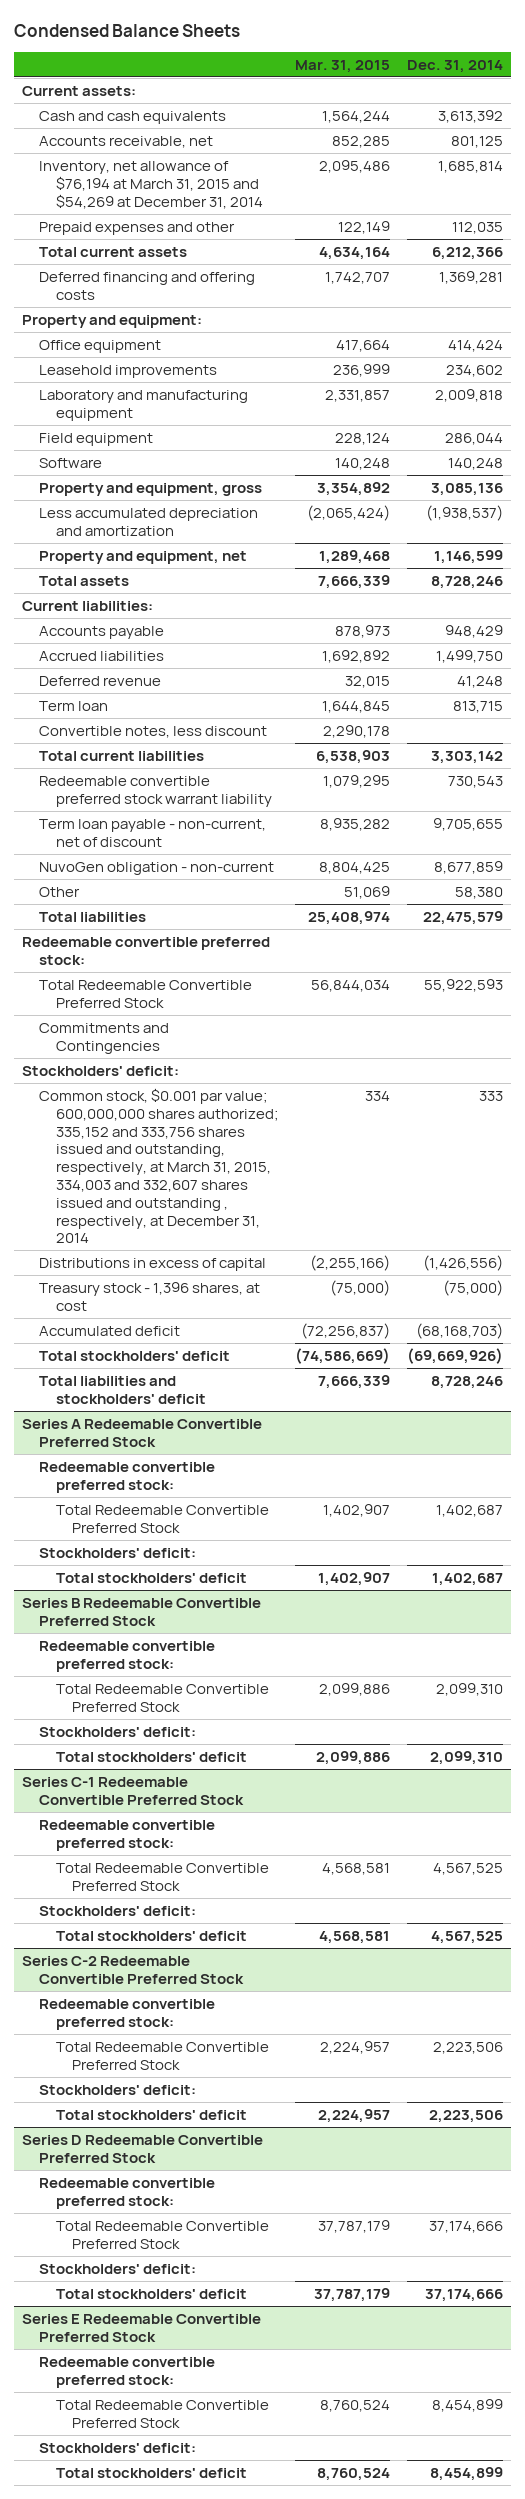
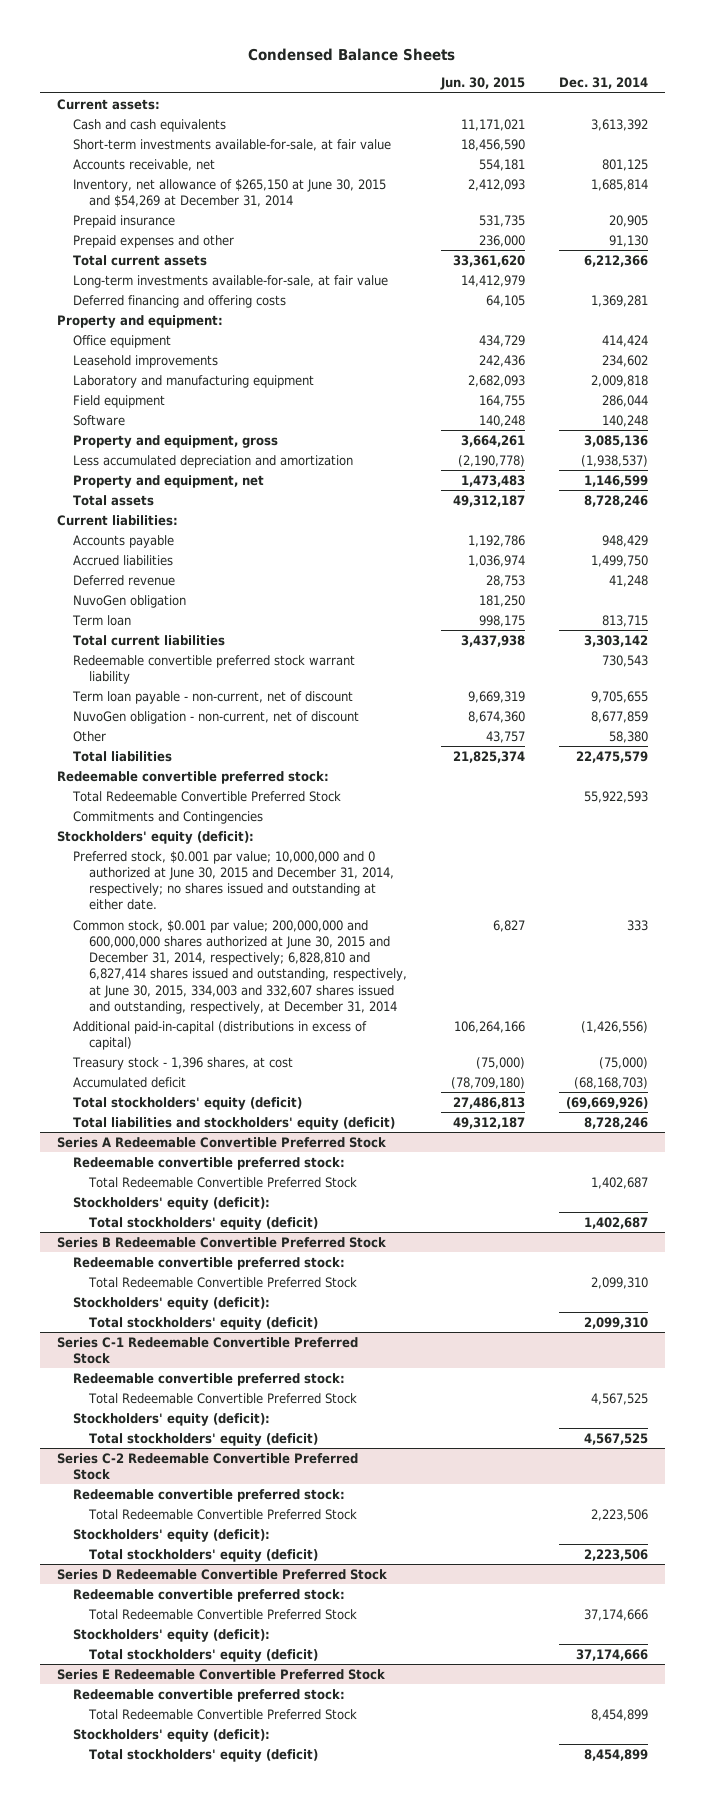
[295,59,391,73] Mar. 31, 2015 -> none
none -> [439,77,525,91] Jun. 30, 2015
none -> [72,138,391,151] Short-term investments available-for-sale, at fair value
[38,160,263,209] Inventory, net allowance of $76,194 at March 31, 2015 and $54,269 at December 31, 2014 -> [72,178,386,207] Inventory, net allowance of $265,150 at June 30, 2015 and $54,269 at December 31, 2014
none -> [72,214,175,228] Prepaid insurance
[451,221,503,234] 112,035 -> [608,234,648,247] 91,130
none -> [72,274,388,288] Long-term investments available-for-sale, at fair value
none -> [72,594,186,608] NuvoGen obligation
[38,725,267,738] Convertible notes, less discount -> none
[38,861,274,875] NuvoGen obligation - non-current -> [72,710,359,724] NuvoGen obligation - non-current, net of discount
[22,1065,180,1076] Stockholders' deficit: -> [57,830,255,844] Stockholders' equity (deficit):
none -> [72,850,394,911] Preferred stock, $0.001 par value; 10,000,000 and 0 authorized at June 30, 2015 and December 31, 2014, respectively; no shares issued and outstanding at either date.
[38,1087,279,1244] Common stock, $0.001 par value; 600,000,000 shares authorized; 335,152 and 333,756 shares issued and outstanding, respectively, at March 31, 2015, 334,003 and 332,607 shares issued and outstanding , respectively, at December 31, 2014 -> [72,919,407,1014] Common stock, $0.001 par value; 200,000,000 and 600,000,000 shares authorized at June 30, 2015 and December 31, 2014, respectively; 6,828,810 and 6,827,414 shares issued and outstanding, respectively, at June 30, 2015, 334,003 and 332,607 shares issued and outstanding, respectively, at December 31, 2014
[38,1257,266,1271] Distributions in excess of capital -> [72,1020,367,1050] Additional paid-in-capital (distributions in excess of capital)
[38,1350,230,1361] Total stockholders' deficit -> [72,1096,302,1110] Total stockholders' equity (deficit)
[38,1375,206,1404] Total liabilities and stockholders' deficit -> [72,1116,395,1130] Total liabilities and stockholders' equity (deficit)
[38,1547,196,1558] Stockholders' deficit: -> [72,1196,270,1210] Stockholders' equity (deficit):
[55,1572,247,1583] Total stockholders' deficit -> [88,1216,318,1230] Total stockholders' equity (deficit)
[38,1726,196,1737] Stockholders' deficit: -> [72,1296,270,1310] Stockholders' equity (deficit):
[55,1751,247,1762] Total stockholders' deficit -> [88,1316,318,1330] Total stockholders' equity (deficit)
[38,1905,196,1916] Stockholders' deficit: -> [72,1412,270,1426] Stockholders' equity (deficit):
[55,1930,247,1941] Total stockholders' deficit -> [88,1432,318,1446] Total stockholders' equity (deficit)
[38,2084,196,2095] Stockholders' deficit: -> [72,1528,270,1542] Stockholders' equity (deficit):
[55,2109,247,2120] Total stockholders' deficit -> [88,1548,318,1562] Total stockholders' equity (deficit)
[38,2263,196,2274] Stockholders' deficit: -> [72,1628,270,1642] Stockholders' equity (deficit):
[55,2288,247,2299] Total stockholders' deficit -> [88,1648,318,1662] Total stockholders' equity (deficit)
[38,2442,196,2453] Stockholders' deficit: -> [72,1728,270,1742] Stockholders' equity (deficit):
[55,2467,247,2478] Total stockholders' deficit -> [88,1748,318,1762] Total stockholders' equity (deficit)

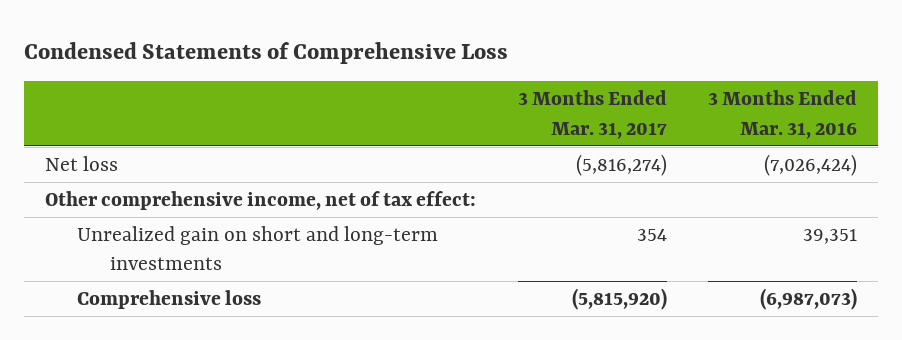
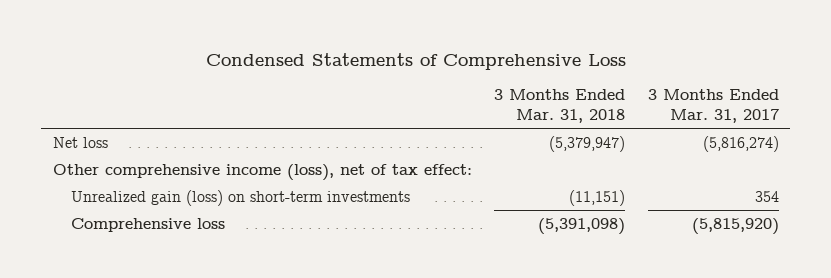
[708,90,858,139] 3 Months Ended Mar. 31, 2016 -> none
none -> [494,89,626,124] 3 Months Ended Mar. 31, 2018
[44,191,476,211] Other comprehensive income, net of tax effect: -> [52,163,472,181] Other comprehensive income (loss), net of tax effect:
[77,226,439,271] Unrealized gain on short and long-term investments -> [70,189,410,206] Unrealized gain (loss) on short-term investments

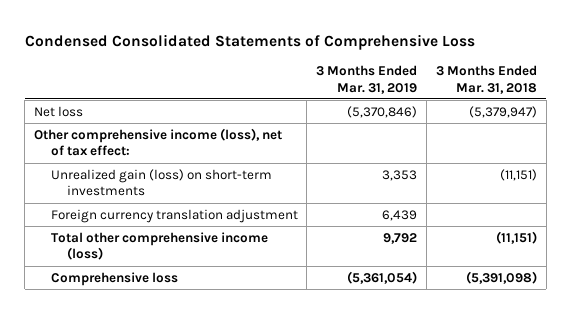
[205,52,626,70] Condensed Statements of Comprehensive Loss -> [24,33,475,50] Condensed Consolidated Statements of Comprehensive Loss
[647,89,779,124] 3 Months Ended Mar. 31, 2017 -> none
none -> [316,65,418,94] 3 Months Ended Mar. 31, 2019
none -> [50,208,298,223] Foreign currency translation adjustment
none -> [50,231,268,261] Total other comprehensive income (loss)

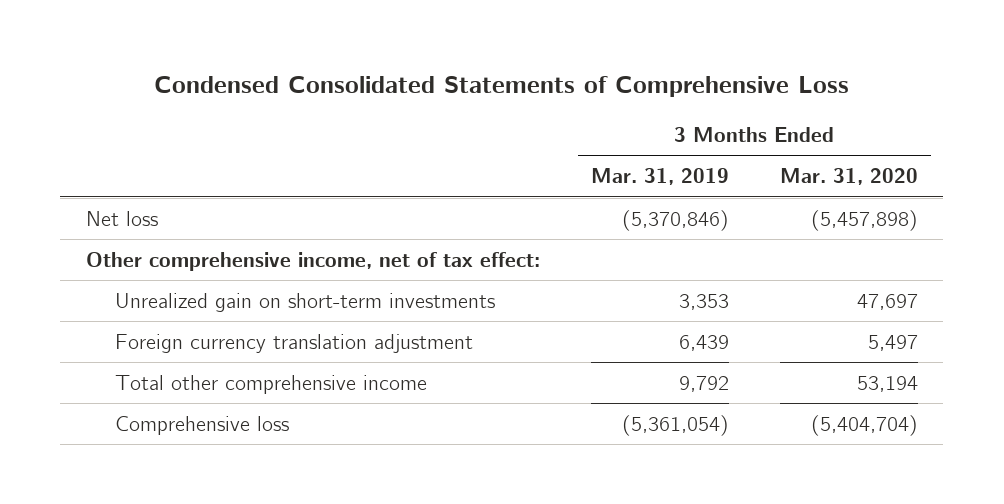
[435,65,537,94] 3 Months Ended Mar. 31, 2018 -> none
none -> [779,168,918,186] Mar. 31, 2020
[34,127,283,157] Other comprehensive income (loss), net of tax effect: -> [85,251,540,271] Other comprehensive income, net of tax effect:
[50,168,272,197] Unrealized gain (loss) on short-term investments -> [115,292,496,312] Unrealized gain on short-term investments
[50,231,268,261] Total other comprehensive income (loss) -> [115,374,428,394] Total other comprehensive income

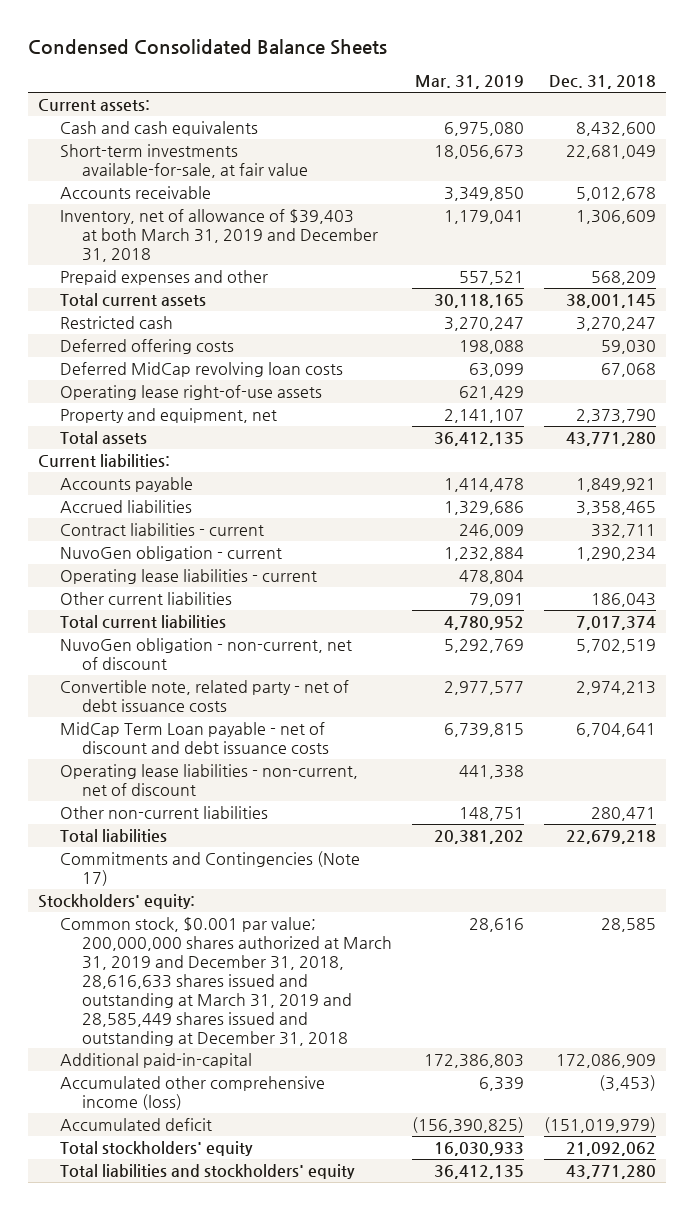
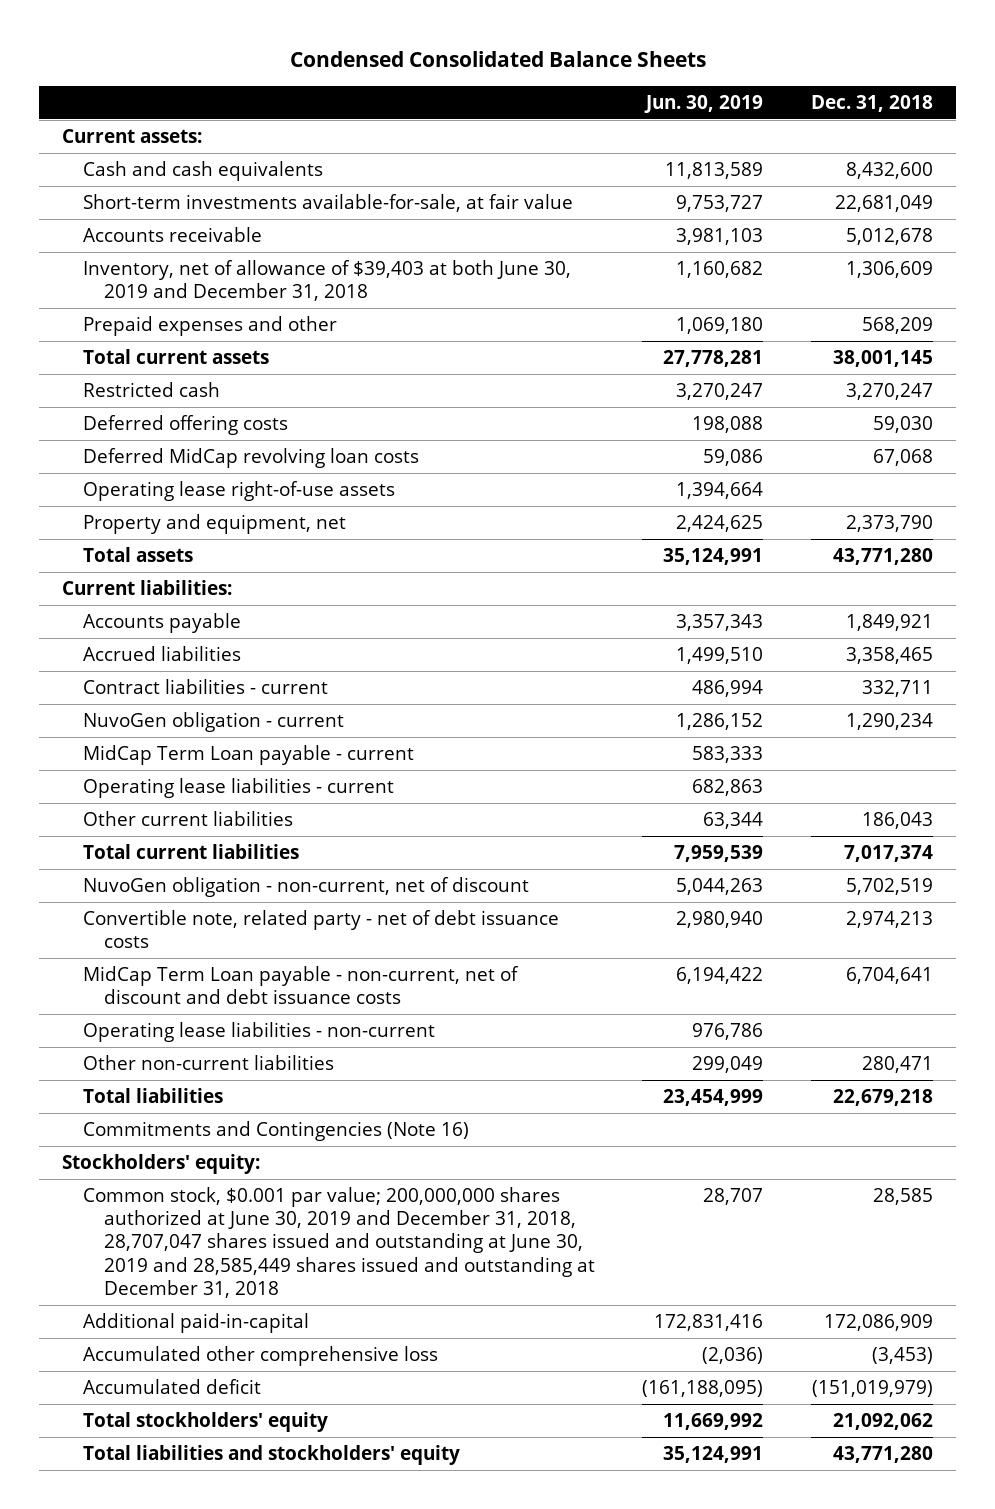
[415,75,525,90] Mar. 31, 2019 -> none
none -> [644,94,764,113] Jun. 30, 2019
[60,209,379,262] Inventory, net of allowance of $39,403 at both March 31, 2019 and December 31, 2018 -> [83,260,572,302] Inventory, net of allowance of $39,403 at both June 30, 2019 and December 31, 2018
none -> [83,745,415,766] MidCap Term Loan payable - current
[60,722,330,755] MidCap Term Loan payable - net of discount and debt issuance costs -> [83,966,520,1005] MidCap Term Loan payable - non-current, net of discount and debt issuance costs
[60,764,359,797] Operating lease liabilities - non-current, net of discount -> [83,1022,436,1043] Operating lease liabilities - non-current
[60,851,361,887] Commitments and Contingencies (Note 17) -> [83,1121,470,1142] Commitments and Contingencies (Note 16)
[60,917,393,1046] Common stock, $0.001 par value; 200,000,000 shares authorized at March 31, 2019 and December 31, 2018, 28,616,633 shares issued and outstanding at March 31, 2019 and 28,585,449 shares issued and outstanding at December 31, 2018 -> [83,1187,595,1298] Common stock, $0.001 par value; 200,000,000 shares authorized at June 30, 2019 and December 31, 2018, 28,707,047 shares issued and outstanding at June 30, 2019 and 28,585,449 shares issued and outstanding at December 31, 2018
[60,1076,326,1111] Accumulated other comprehensive income (loss) -> [83,1346,439,1367] Accumulated other comprehensive loss

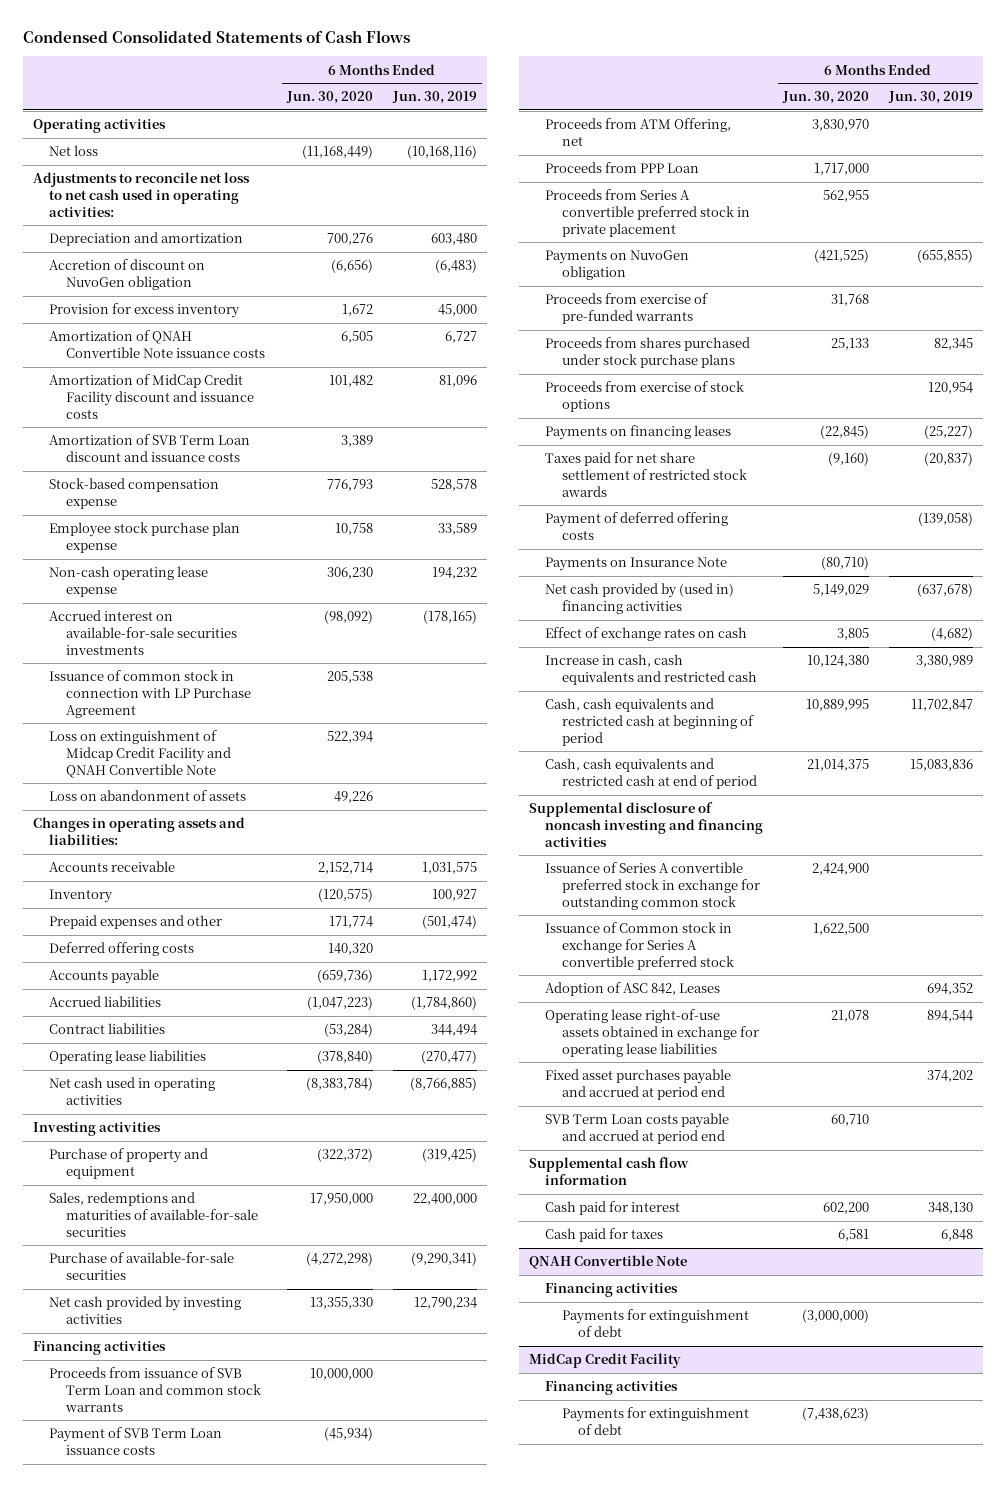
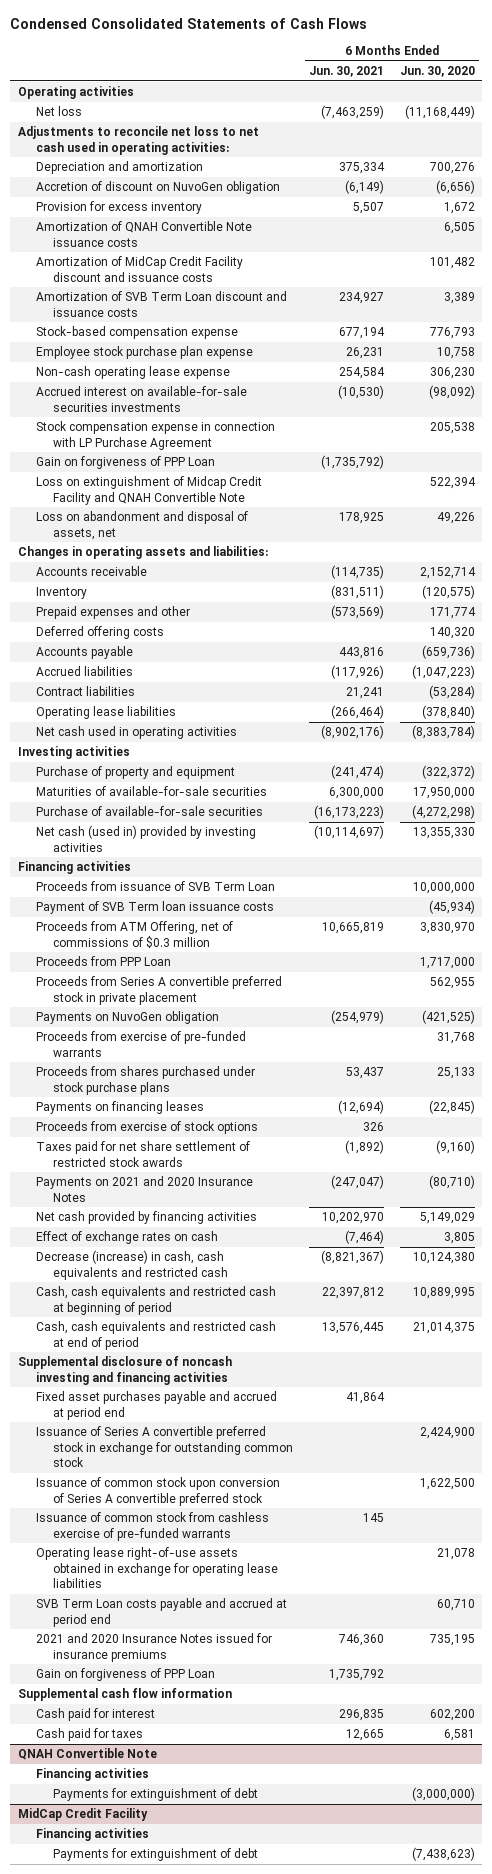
[391,91,477,105] Jun. 30, 2019 -> none
none -> [309,65,385,77] Jun. 30, 2021
[49,670,251,718] Issuance of common stock in connection with LP Purchase Agreement -> [35,421,275,450] Stock compensation expense in connection with LP Purchase Agreement
none -> [35,456,215,470] Gain on forgiveness of PPP Loan
[49,790,247,802] Loss on abandonment of assets -> [35,511,248,540] Loss on abandonment and disposal of assets, net
[49,1192,258,1237] Sales, redemptions and maturities of available-for-sale securities -> [35,786,267,797] Maturities of available-for-sale securities
[49,1296,242,1324] Net cash provided by investing activities -> [35,825,256,852] Net cash (used in) provided by investing activities
[49,1367,261,1412] Proceeds from issuance of SVB Term Loan and common stock warrants -> [35,881,275,892] Proceeds from issuance of SVB Term Loan
[49,1427,223,1455] Payment of SVB Term Loan issuance costs -> [35,901,274,915] Payment of SVB Term loan issuance costs
[545,118,732,146] Proceeds from ATM Offering, net -> [35,921,233,948] Proceeds from ATM Offering, net of commissions of $0.3 million
[545,381,745,412] Proceeds from exercise of stock options -> [35,1121,258,1135] Proceeds from exercise of stock options
[545,512,729,540] Payment of deferred offering costs -> none
[545,557,728,572] Payments on Insurance Note -> [35,1176,253,1202] Payments on 2021 and 2020 Insurance Notes
[545,583,735,614] Net cash provided by (used in) financing activities -> [35,1211,257,1225] Net cash provided by financing activities
[545,654,757,685] Increase in cash, cash equivalents and restricted cash -> [35,1250,229,1280] Decrease (increase) in cash, cash equivalents and restricted cash
[545,1069,732,1100] Fixed asset purchases payable and accrued at period end -> [35,1391,277,1420] Fixed asset purchases payable and accrued at period end
[545,982,721,997] Adoption of ASC 842, Leases -> none
[545,922,734,970] Issuance of Common stock in exchange for Series A convertible preferred stock -> [35,1477,280,1506] Issuance of common stock upon conversion of Series A convertible preferred stock
none -> [35,1512,269,1541] Issuance of common stock from cashless exercise of pre-funded warrants
none -> [35,1633,272,1662] 2021 and 2020 Insurance Notes issued for insurance premiums
none -> [35,1668,215,1682] Gain on forgiveness of PPP Loan

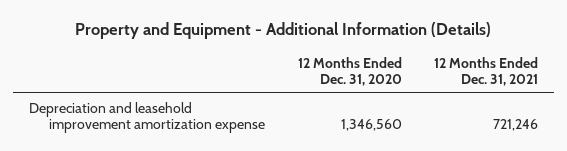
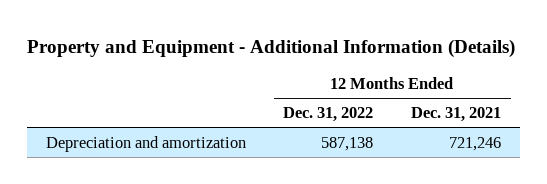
[297,56,402,86] 12 Months Ended Dec. 31, 2020 -> none
none -> [283,107,374,123] Dec. 31, 2022
[28,101,266,134] Depreciation and leasehold improvement amortization expense -> [45,135,246,152] Depreciation and amortization

